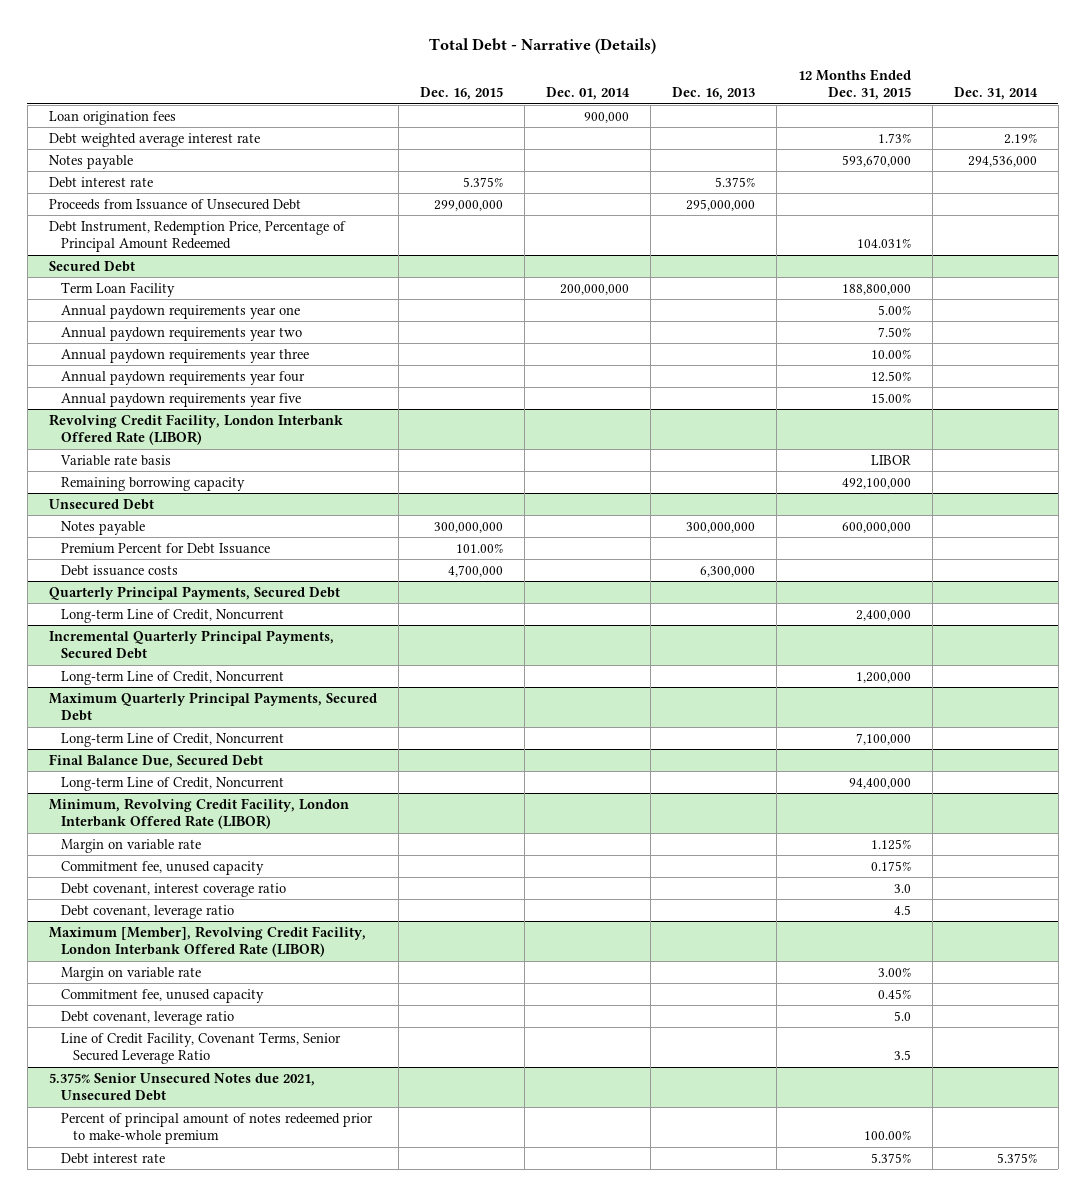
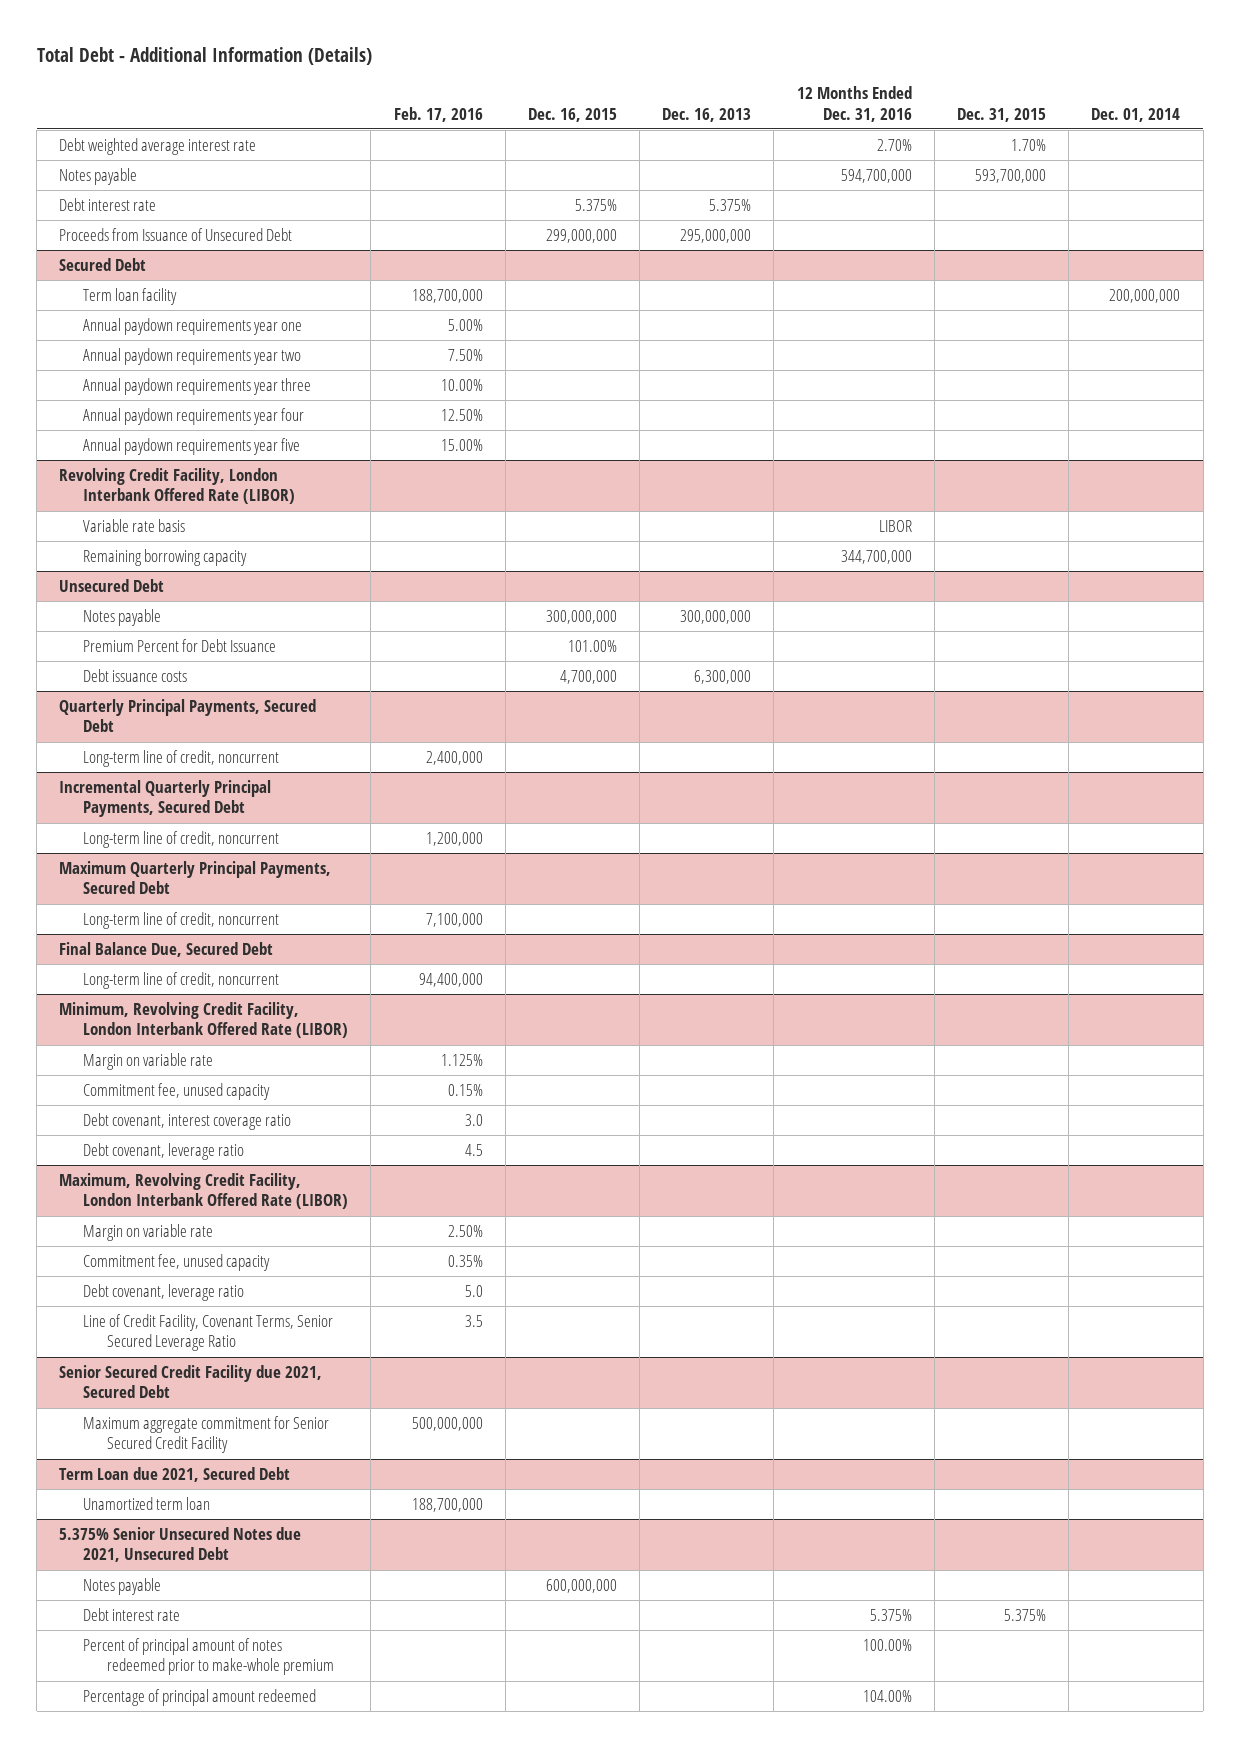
[428,37,656,54] Total Debt - Narrative (Details) -> [36,47,372,66] Total Debt - Additional Information (Details)
[797,68,911,101] 12 Months Ended Dec. 31, 2015 -> none
[953,87,1038,101] Dec. 31, 2014 -> none
none -> [393,106,483,122] Feb. 17, 2016
none -> [796,86,912,122] 12 Months Ended Dec. 31, 2016
none -> [957,107,1047,122] Dec. 31, 2015
[48,110,176,125] Loan origination fees -> none
[48,220,346,253] Debt Instrument, Redemption Price, Percentage of Principal Amount Redeemed -> none
[61,281,176,297] Term Loan Facility -> [83,287,178,305] Term loan facility
[61,608,285,623] Long-term Line of Credit, Noncurrent -> [83,749,280,767] Long-term line of credit, noncurrent
[61,670,285,685] Long-term Line of Credit, Noncurrent -> [83,830,280,848] Long-term line of credit, noncurrent
[61,732,285,747] Long-term Line of Credit, Noncurrent -> [83,911,280,929] Long-term line of credit, noncurrent
[61,776,285,791] Long-term Line of Credit, Noncurrent -> [83,971,280,989] Long-term line of credit, noncurrent
[48,925,366,958] Maximum [Member], Revolving Credit Facility, London Interbank Offered Rate (LIBOR) -> [59,1172,349,1210] Maximum, Revolving Credit Facility, London Interbank Offered Rate (LIBOR)
none -> [59,1364,323,1399] Senior Secured Credit Facility due 2021, Secured Debt
none -> [83,1415,330,1454] Maximum aggregate commitment for Senior Secured Credit Facility
none -> [59,1466,291,1482] Term Loan due 2021, Secured Debt
none -> [83,1496,211,1510] Unamortized term loan
none -> [83,1577,162,1595] Notes payable
[61,1112,374,1145] Percent of principal amount of notes redeemed prior to make-whole premium -> [83,1637,335,1676] Percent of principal amount of notes redeemed prior to make-whole premium
none -> [83,1688,317,1706] Percentage of principal amount redeemed

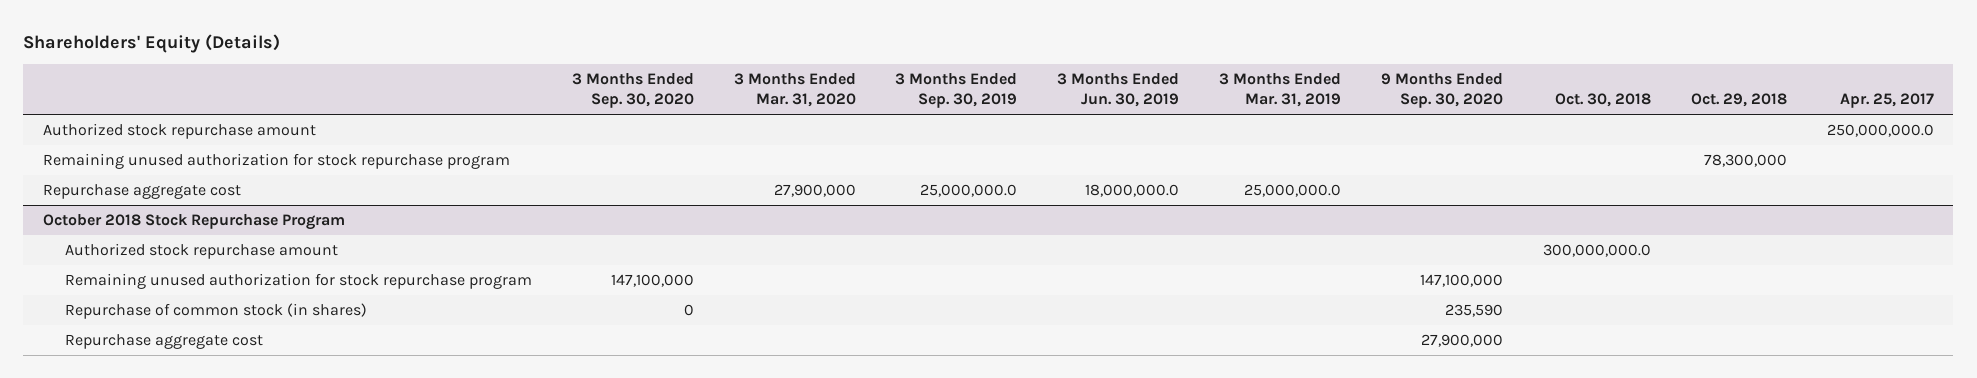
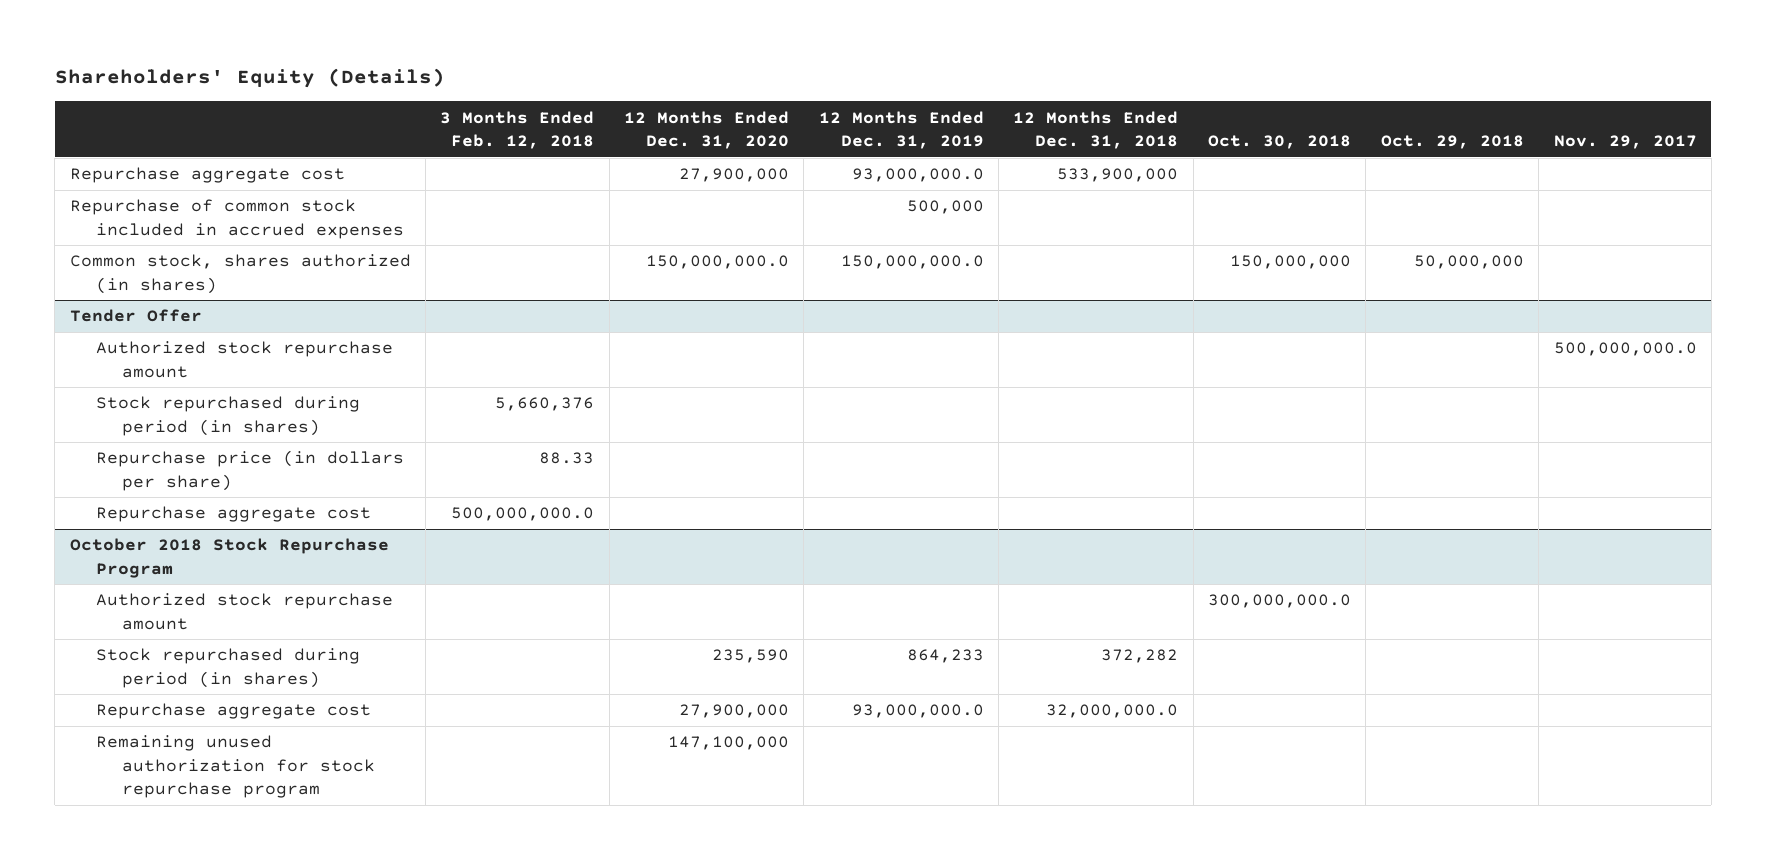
[571,72,694,109] 3 Months Ended Sep. 30, 2020 -> none
[733,72,856,108] 3 Months Ended Mar. 31, 2020 -> none
[895,72,1018,109] 3 Months Ended Sep. 30, 2019 -> none
[1057,72,1180,108] 3 Months Ended Jun. 30, 2019 -> none
[1219,72,1342,108] 3 Months Ended Mar. 31, 2019 -> none
[1381,72,1504,109] 9 Months Ended Sep. 30, 2020 -> none
[1839,93,1934,109] Apr. 25, 2017 -> none
none -> [440,110,595,149] 3 Months Ended Feb. 12, 2018
none -> [624,110,790,149] 12 Months Ended Dec. 31, 2020
none -> [818,110,984,149] 12 Months Ended Dec. 31, 2019
none -> [1013,110,1179,149] 12 Months Ended Dec. 31, 2018
none -> [1553,134,1697,149] Nov. 29, 2017
[43,122,317,139] Authorized stock repurchase amount -> none
[43,152,511,169] Remaining unused authorization for stock repurchase program -> none
none -> [69,199,405,239] Repurchase of common stock included in accrued expenses
none -> [69,254,411,294] Common stock, shares authorized (in shares)
none -> [69,309,202,323] Tender Offer
none -> [96,341,394,378] Authorized stock repurchase amount
none -> [96,396,361,436] Stock repurchased during period (in shares)
none -> [96,450,405,491] Repurchase price (in dollars per share)
none -> [96,506,372,523] Repurchase aggregate cost
[64,302,367,319] Repurchase of common stock (in shares) -> [96,648,361,688] Stock repurchased during period (in shares)
[64,272,532,289] Remaining unused authorization for stock repurchase program -> [96,735,376,799] Remaining unused authorization for stock repurchase program

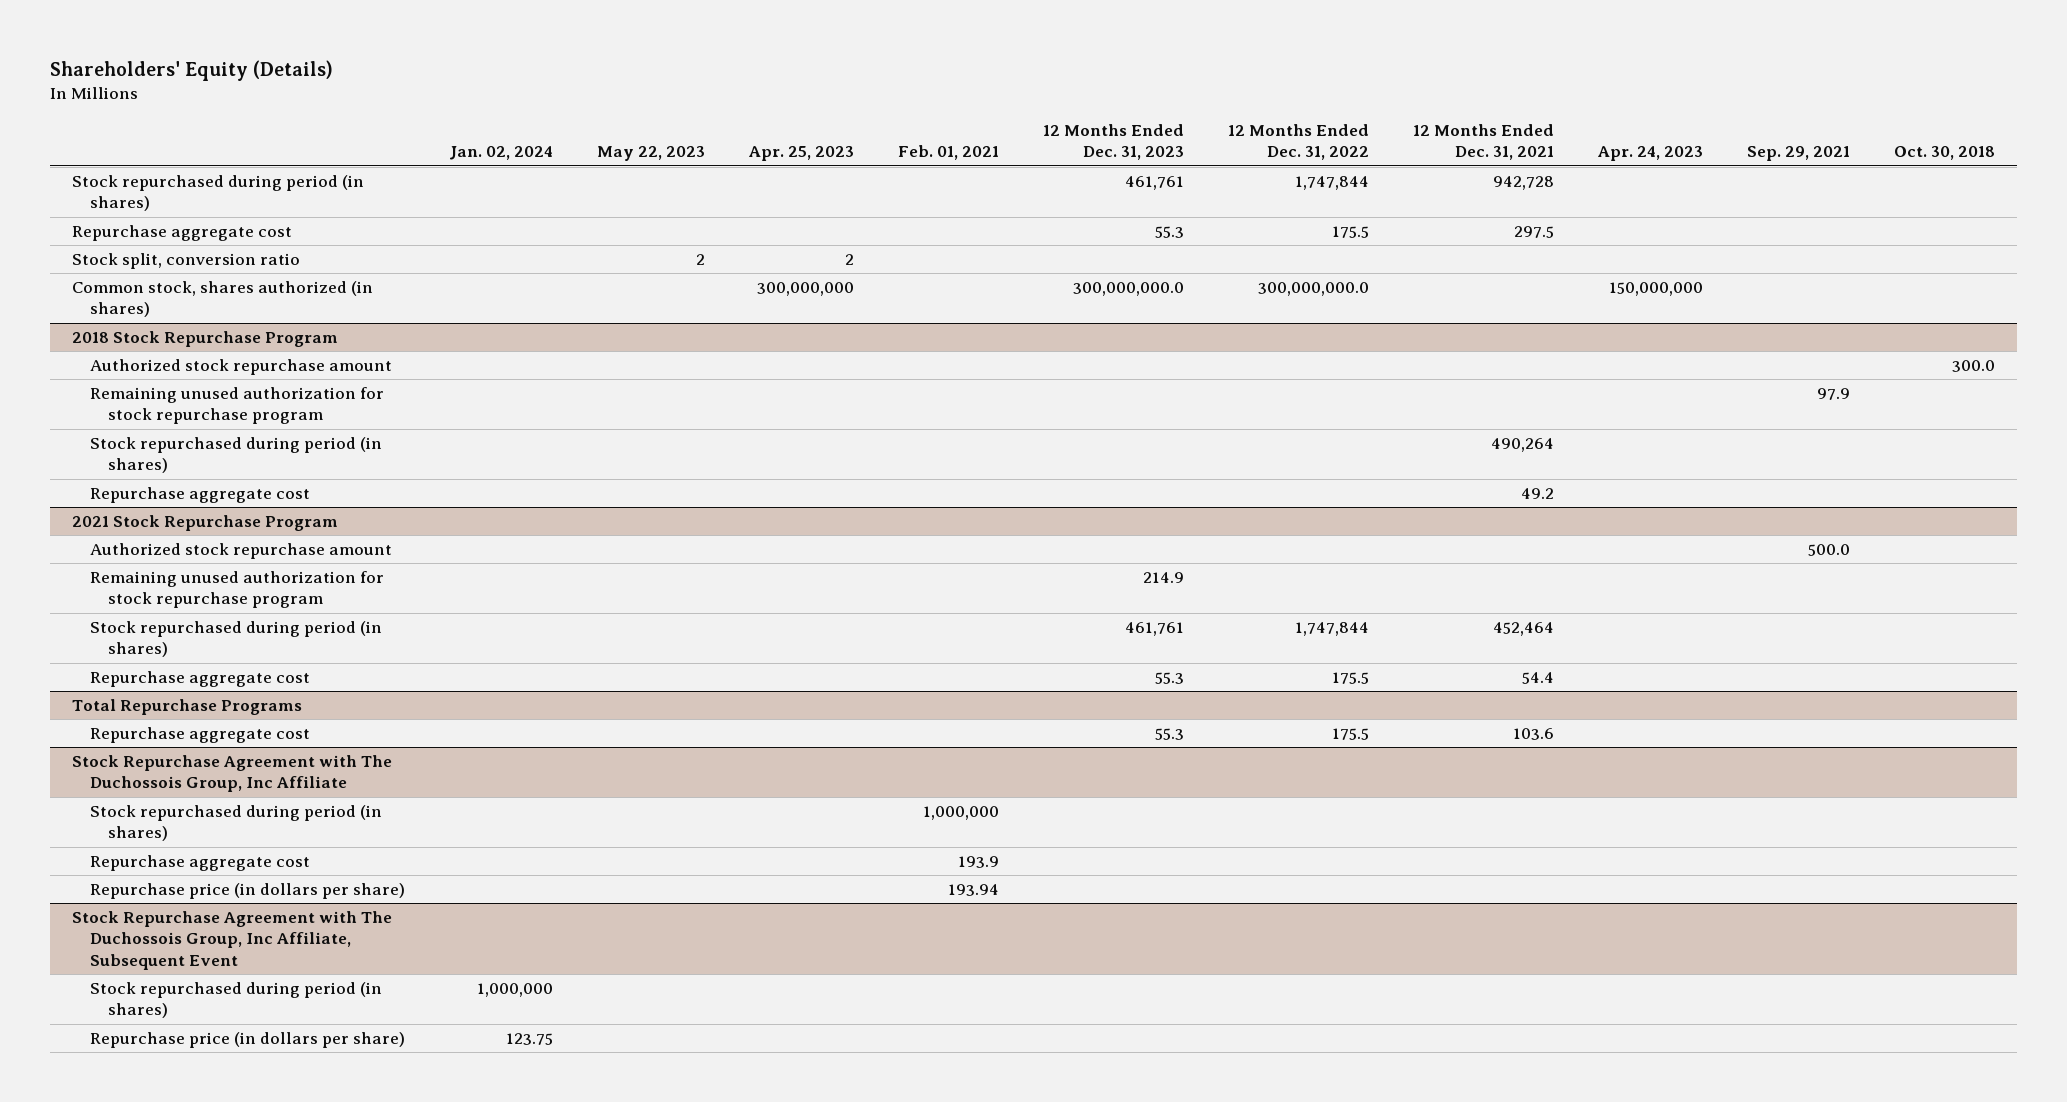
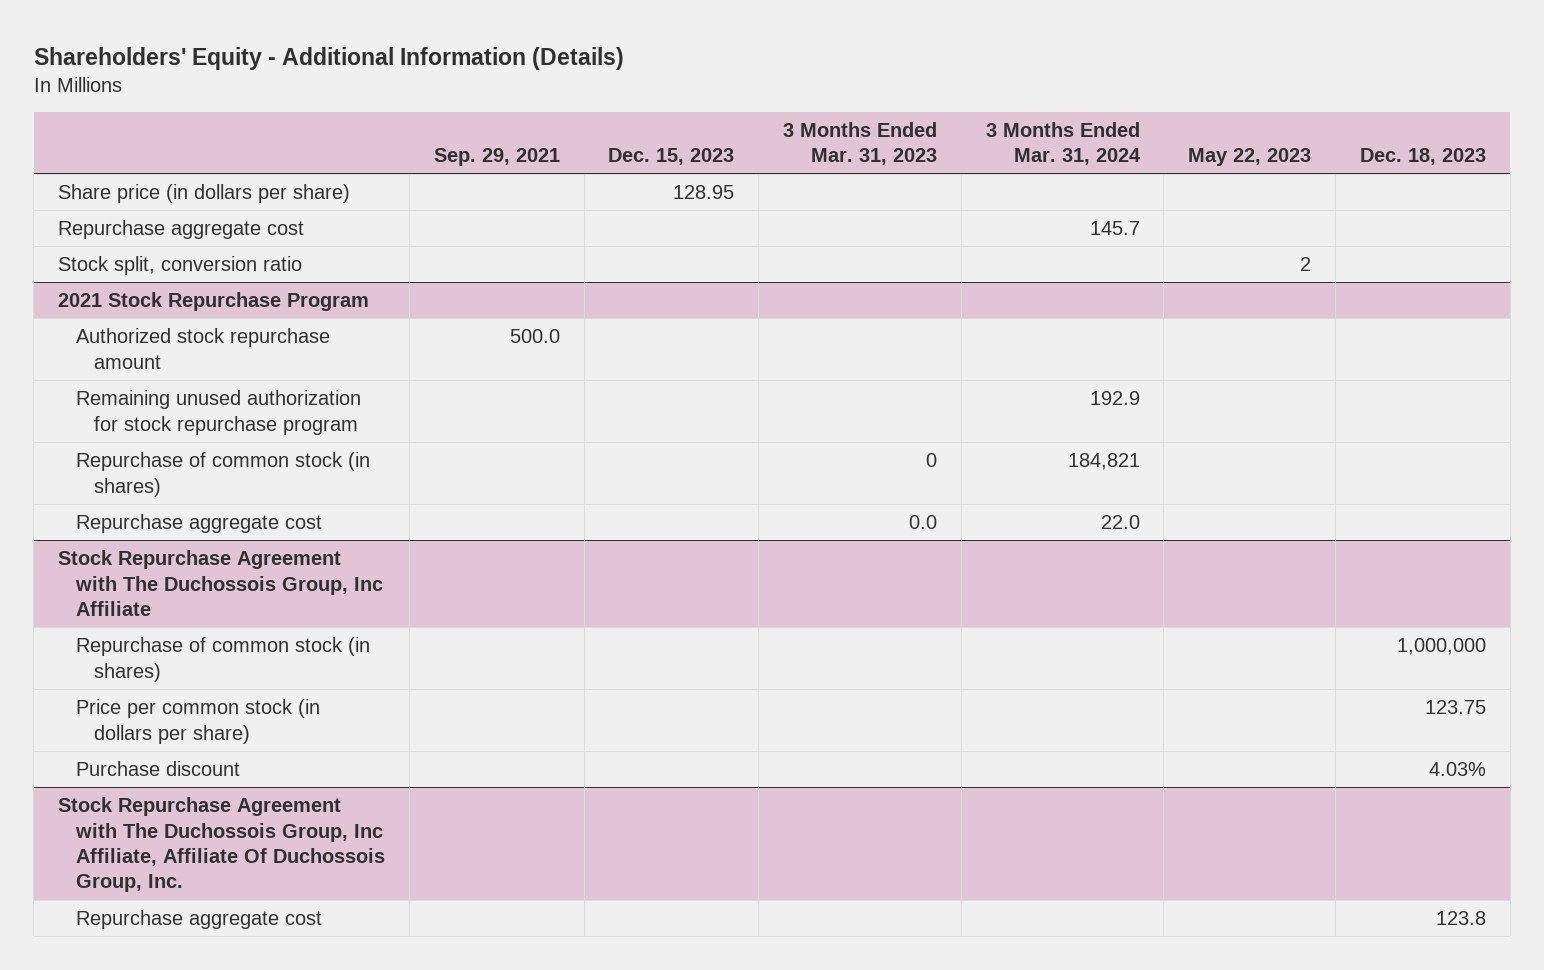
[50,60,334,82] Shareholders' Equity (Details) -> [33,46,624,70] Shareholders' Equity - Additional Information (Details)
[449,146,554,161] Jan. 02, 2024 -> none
[747,146,854,162] Apr. 25, 2023 -> none
[897,145,999,161] Feb. 01, 2021 -> none
[1042,123,1184,161] 12 Months Ended Dec. 31, 2023 -> none
[1227,123,1369,161] 12 Months Ended Dec. 31, 2022 -> none
[1412,123,1554,161] 12 Months Ended Dec. 31, 2021 -> none
[1596,146,1703,162] Apr. 24, 2023 -> none
[1893,146,1995,161] Oct. 30, 2018 -> none
none -> [608,148,735,166] Dec. 15, 2023
none -> [783,121,938,166] 3 Months Ended Mar. 31, 2023
none -> [985,121,1141,166] 3 Months Ended Mar. 31, 2024
none -> [1359,148,1486,166] Dec. 18, 2023
[72,174,365,212] Stock repurchased during period (in shares) -> none
none -> [57,184,350,204] Share price (in dollars per share)
[72,280,374,318] Common stock, shares authorized (in shares) -> none
[72,330,339,347] 2018 Stock Repurchase Program -> none
[90,358,393,375] Authorized stock repurchase amount -> none
[90,386,385,425] Remaining unused authorization for stock repurchase program -> none
[90,436,383,474] Stock repurchased during period (in shares) -> none
[90,486,311,503] Repurchase aggregate cost -> none
[90,620,383,658] Stock repurchased during period (in shares) -> [76,452,371,497] Repurchase of common stock (in shares)
[72,698,303,715] Total Repurchase Programs -> none
[90,726,311,743] Repurchase aggregate cost -> none
[90,854,311,871] Repurchase aggregate cost -> none
[90,981,383,1019] Stock repurchased during period (in shares) -> none
[90,1031,406,1048] Repurchase price (in dollars per share) -> none
[90,804,383,842] Stock repurchased during period (in shares) -> [76,637,371,682] Repurchase of common stock (in shares)
[90,882,406,899] Repurchase price (in dollars per share) -> [76,699,321,744] Price per common stock (in dollars per share)
none -> [76,761,241,777] Purchase discount
[72,910,393,971] Stock Repurchase Agreement with The Duchossois Group, Inc Affiliate, Subsequent Event -> [57,797,386,893] Stock Repurchase Agreement with The Duchossois Group, Inc Affiliate, Affiliate Of Duchossois Group, Inc.
none -> [76,910,323,930] Repurchase aggregate cost

